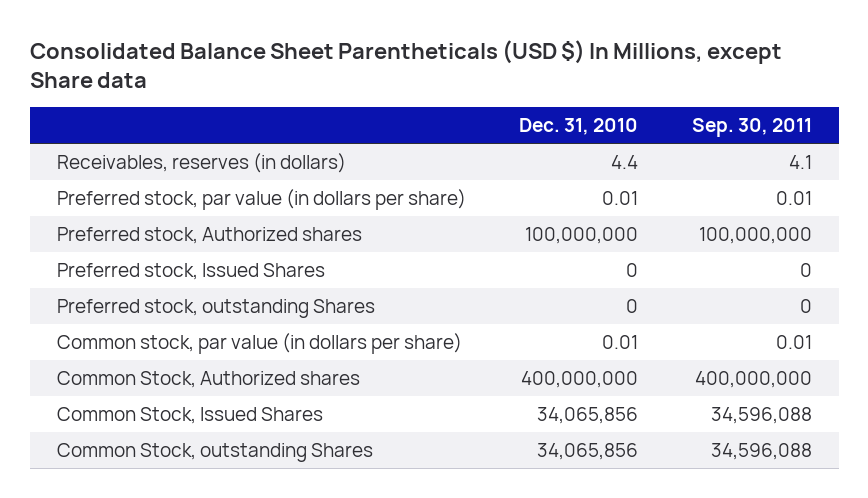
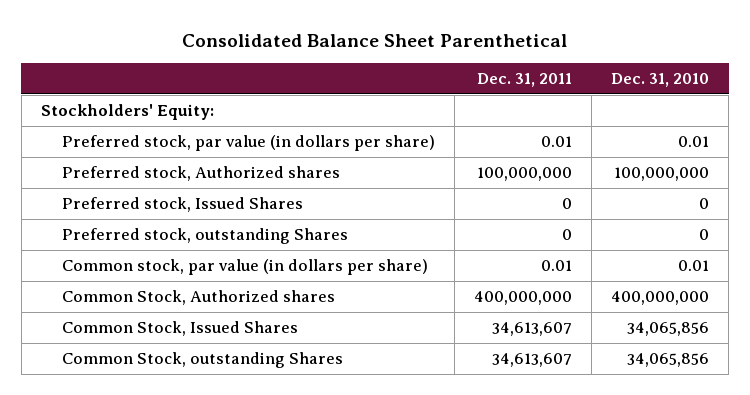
[29,40,782,89] Consolidated Balance Sheet Parentheticals (USD $) In Millions, except Share data -> [181,33,567,47] Consolidated Balance Sheet Parenthetical
[691,118,812,138] Sep. 30, 2011 -> none
none -> [477,72,573,87] Dec. 31, 2011
[56,152,346,173] Receivables, reserves (in dollars) -> none
none -> [40,103,214,120] Stockholders' Equity:

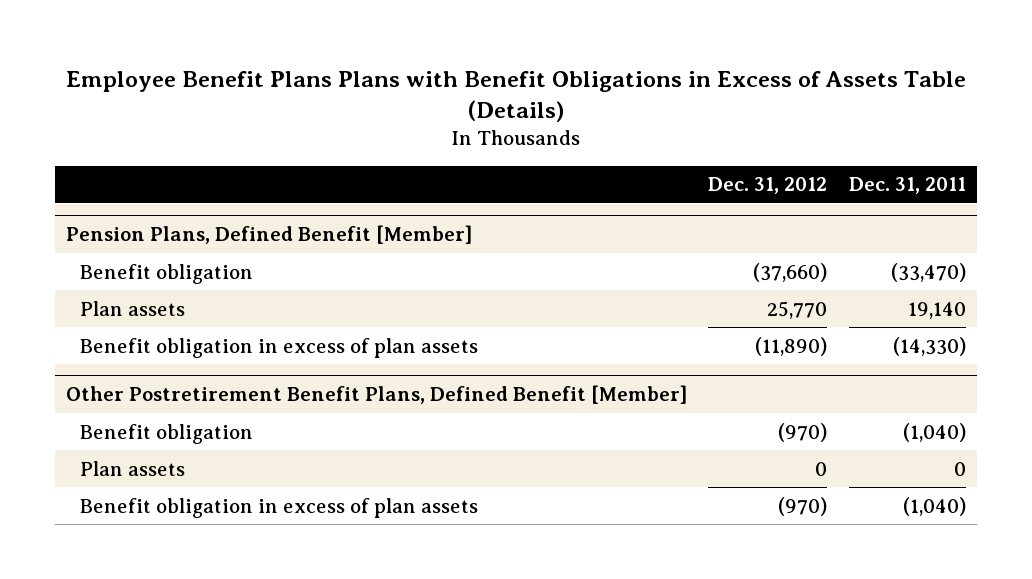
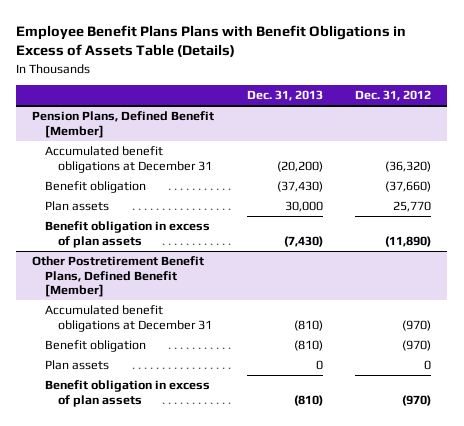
[848,177,966,195] Dec. 31, 2011 -> none
none -> [246,90,323,102] Dec. 31, 2013
none -> [45,146,213,173] Accumulated benefit obligations at December 31
none -> [45,305,213,332] Accumulated benefit obligations at December 31

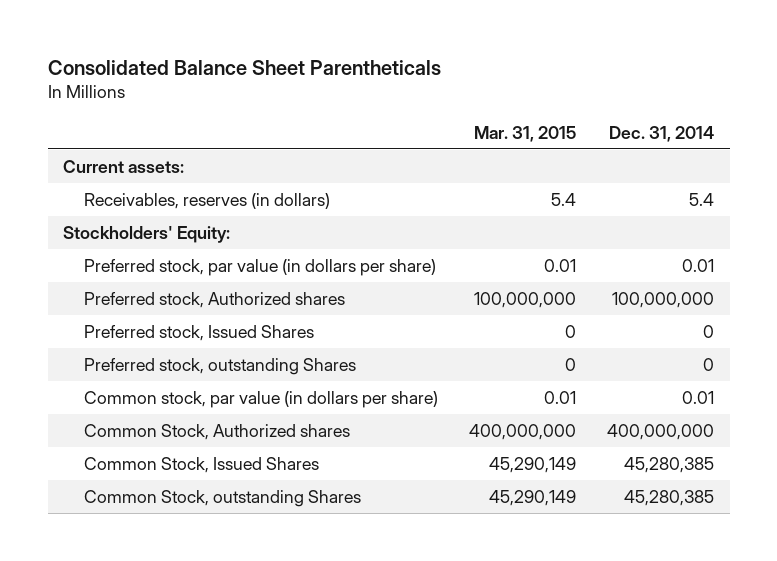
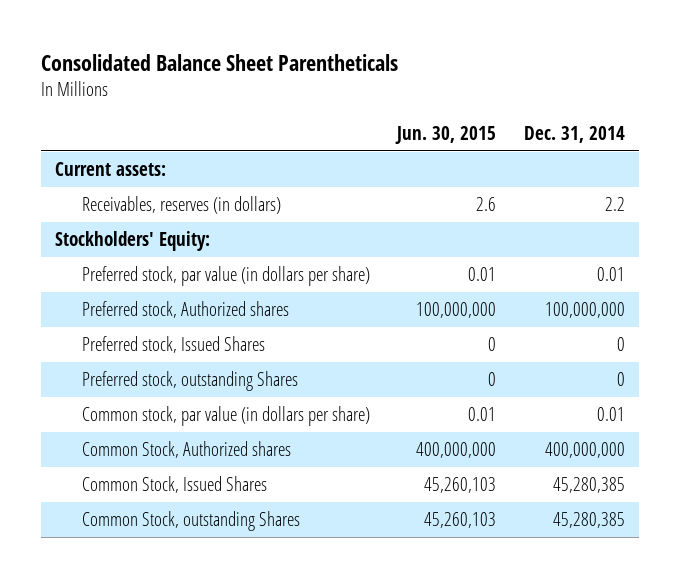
[473,125,576,142] Mar. 31, 2015 -> none
none -> [395,125,497,144] Jun. 30, 2015
[688,193,714,207] 5.4 -> [604,197,625,212] 2.2

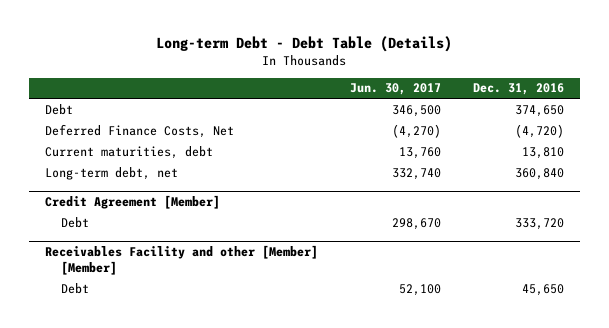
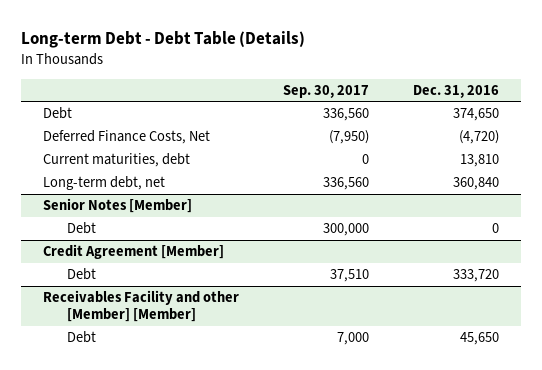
[349,83,441,96] Jun. 30, 2017 -> none
none -> [283,84,370,98] Sep. 30, 2017
none -> [43,198,193,214] Senior Notes [Member]
none -> [66,222,96,235] Debt

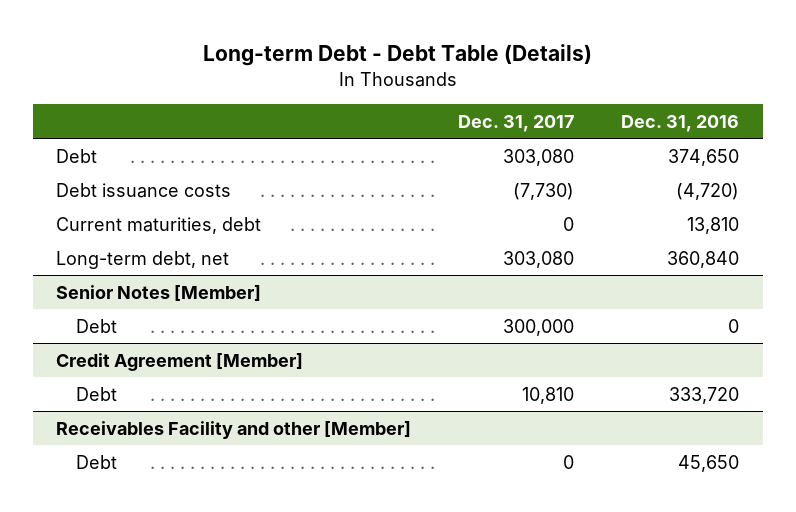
[283,84,370,98] Sep. 30, 2017 -> none
none -> [458,114,575,132] Dec. 31, 2017
[43,130,211,145] Deferred Finance Costs, Net -> [56,182,232,198] Debt issuance costs
[43,290,240,323] Receivables Facility and other [Member] [Member] -> [56,420,412,439] Receivables Facility and other [Member]

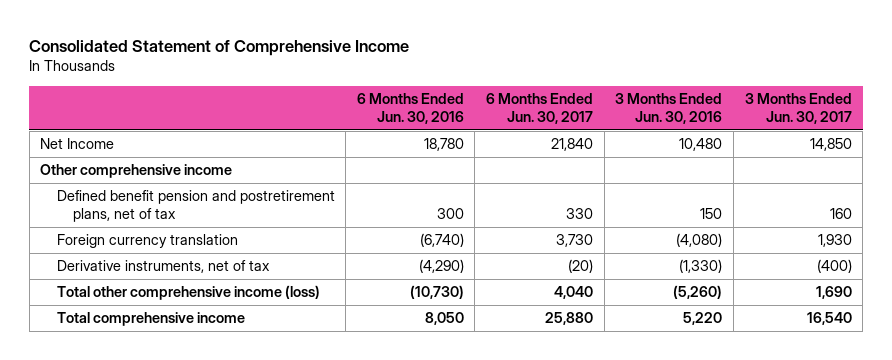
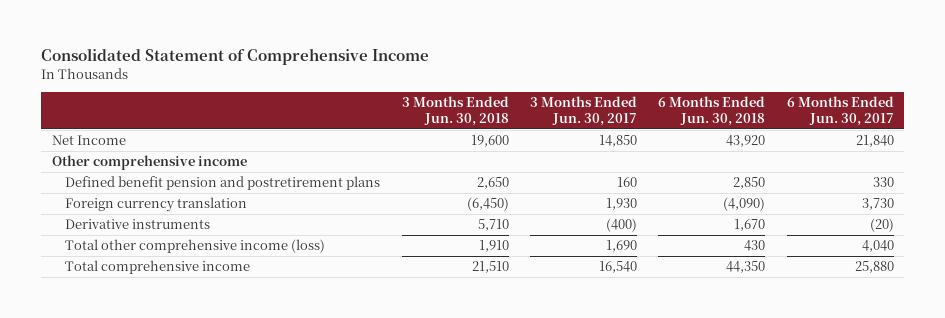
[356,93,464,124] 6 Months Ended Jun. 30, 2016 -> none
[615,93,723,124] 3 Months Ended Jun. 30, 2016 -> none
none -> [401,96,509,126] 3 Months Ended Jun. 30, 2018
none -> [658,96,766,126] 6 Months Ended Jun. 30, 2018
[56,190,335,223] Defined benefit pension and postretirement plans, net of tax -> [65,176,381,191] Defined benefit pension and postretirement plans
[56,260,270,274] Derivative instruments, net of tax -> [65,219,211,230] Derivative instruments

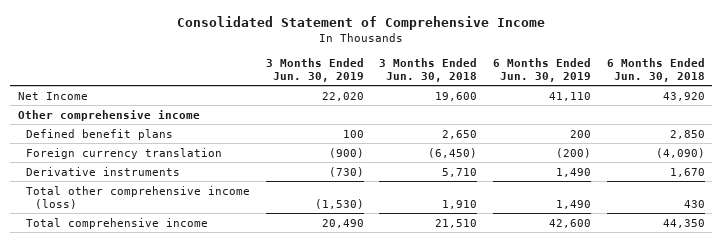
[530,96,638,126] 3 Months Ended Jun. 30, 2017 -> none
[786,96,894,126] 6 Months Ended Jun. 30, 2017 -> none
none -> [265,57,364,82] 3 Months Ended Jun. 30, 2019
none -> [493,57,592,82] 6 Months Ended Jun. 30, 2019
[65,176,381,191] Defined benefit pension and postretirement plans -> [26,128,174,140] Defined benefit plans

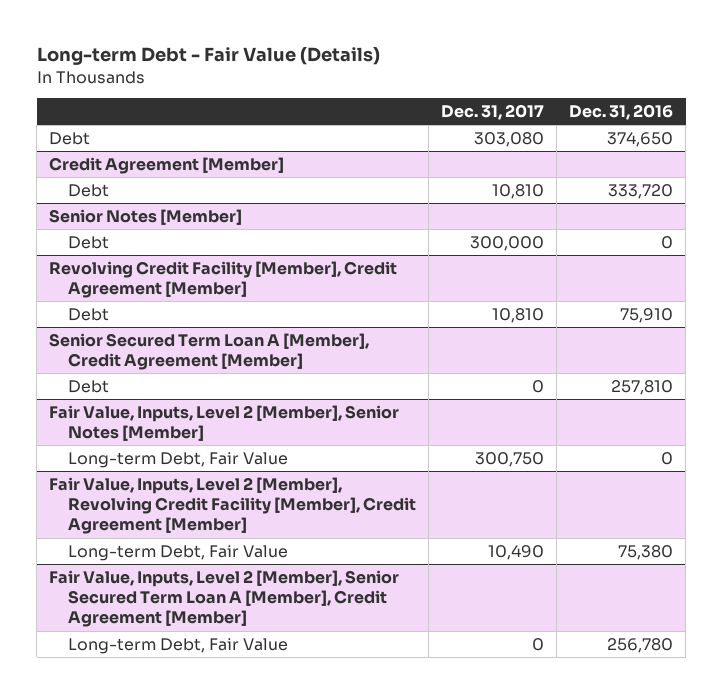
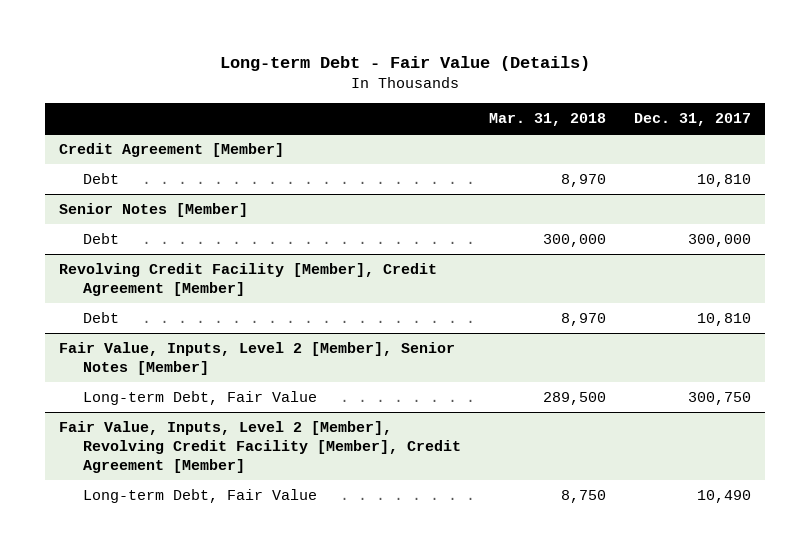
[569,104,674,121] Dec. 31, 2016 -> none
none -> [488,113,606,127] Mar. 31, 2018
[49,131,91,145] Debt -> none
[49,332,370,371] Senior Secured Term Loan A [Member], Credit Agreement [Member] -> none
[67,379,109,393] Debt -> none
[49,569,400,628] Fair Value, Inputs, Level 2 [Member], Senior Secured Term Loan A [Member], Credit Agreement [Member] -> none
[67,637,288,654] Long-term Debt, Fair Value -> none

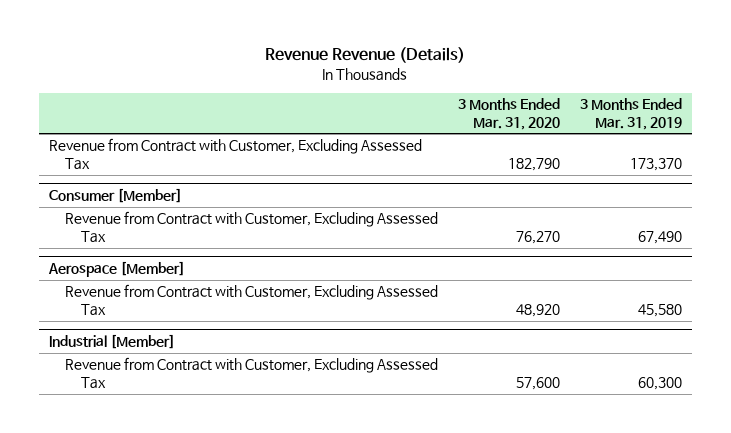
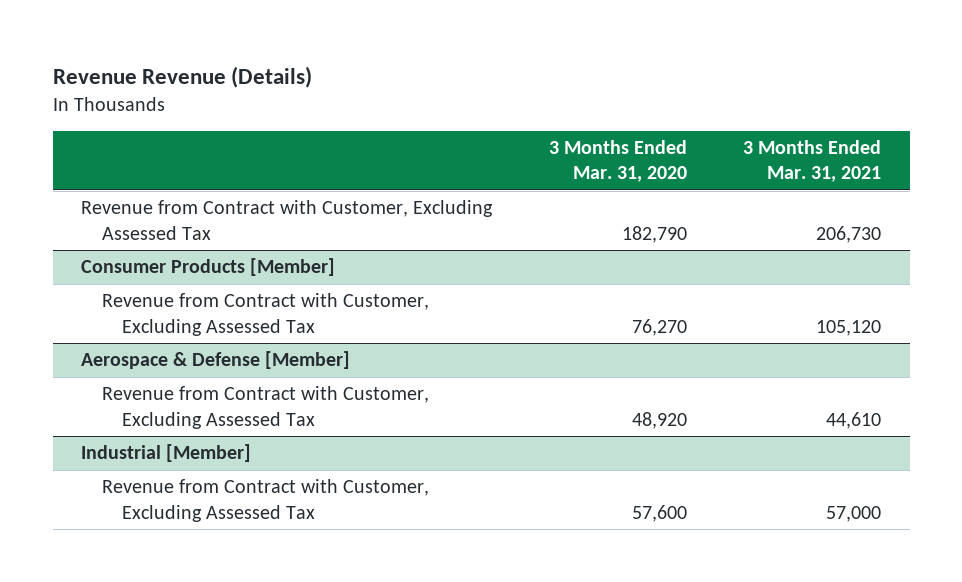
[580,98,683,131] 3 Months Ended Mar. 31, 2019 -> none
none -> [743,140,882,183] 3 Months Ended Mar. 31, 2021
[48,188,182,204] Consumer [Member] -> [81,258,336,277] Consumer Products [Member]
[47,261,185,278] Aerospace [Member] -> [81,351,351,370] Aerospace & Defense [Member]

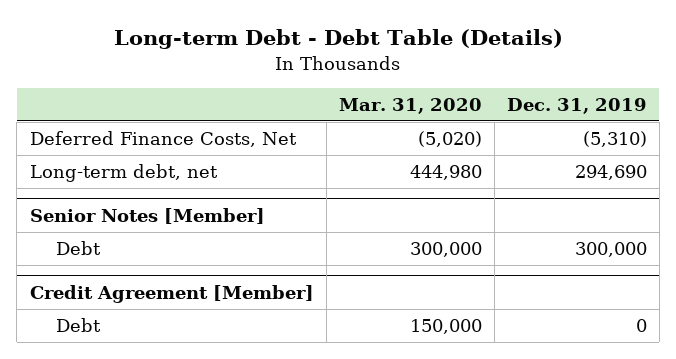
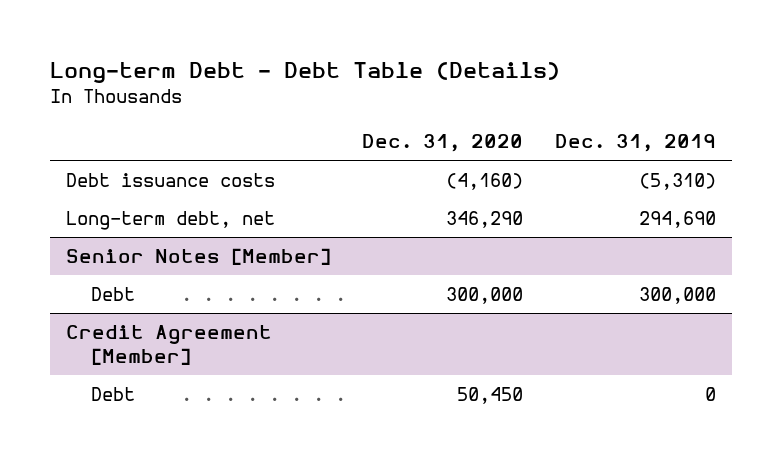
[338,97,482,114] Mar. 31, 2020 -> none
none -> [362,133,524,152] Dec. 31, 2020
[29,131,297,148] Deferred Finance Costs, Net -> [65,173,275,188] Debt issuance costs

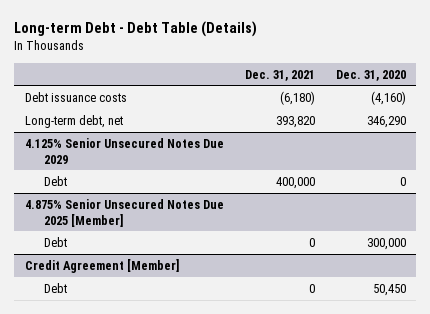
[554,133,716,152] Dec. 31, 2019 -> none
none -> [244,69,315,81] Dec. 31, 2021
[65,248,331,266] Senior Notes [Member] -> none
none -> [24,137,224,164] 4.125% Senior Unsecured Notes Due 2029
none -> [43,175,67,186] Debt
none -> [24,198,224,227] 4.875% Senior Unsecured Notes Due 2025 [Member]

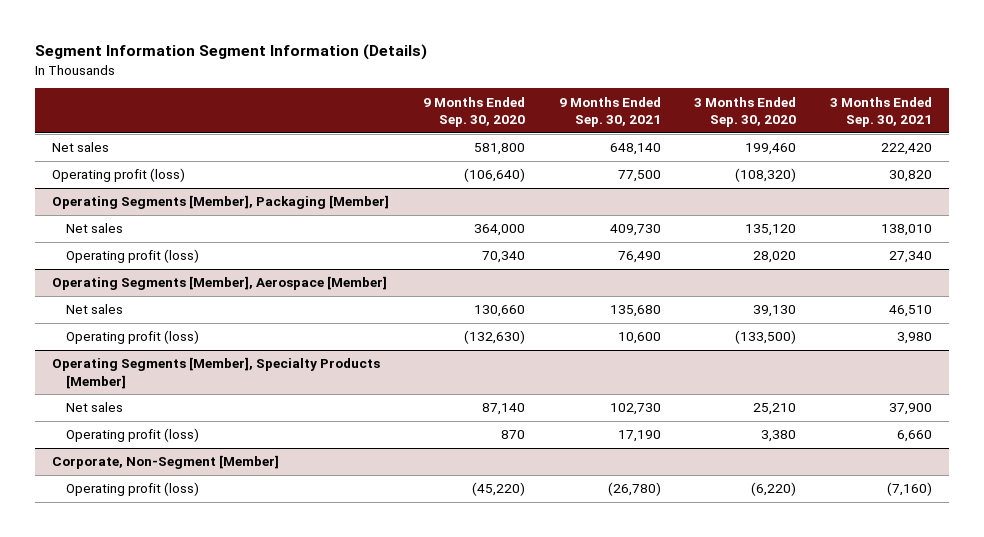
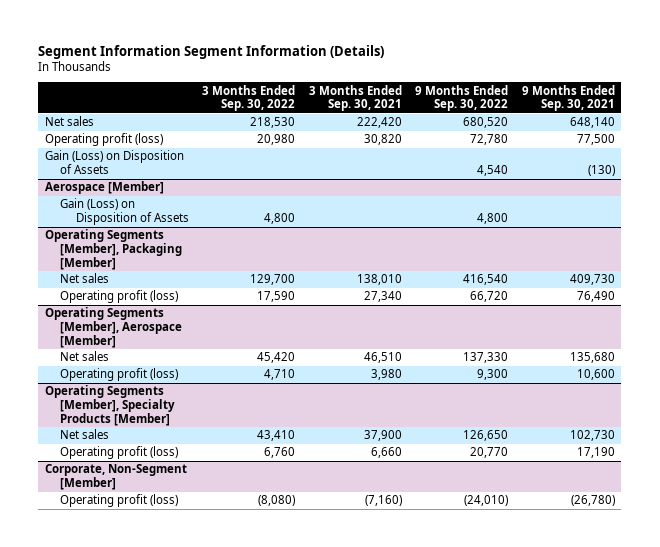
[422,96,525,128] 9 Months Ended Sep. 30, 2020 -> none
[694,96,797,128] 3 Months Ended Sep. 30, 2020 -> none
none -> [202,84,296,112] 3 Months Ended Sep. 30, 2022
none -> [415,84,509,112] 9 Months Ended Sep. 30, 2022
none -> [44,150,184,175] Gain (Loss) on Disposition of Assets
none -> [44,181,164,195] Aerospace [Member]
none -> [60,198,189,226] Gain (Loss) on Disposition of Assets

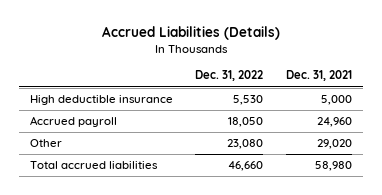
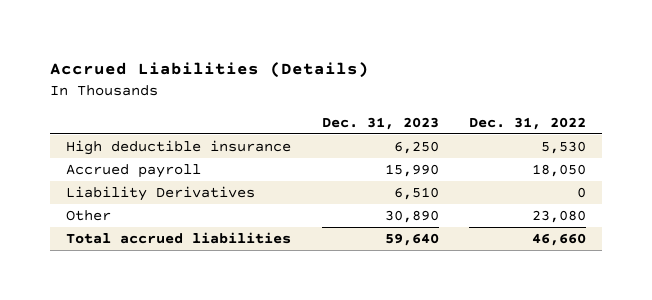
[285,70,352,82] Dec. 31, 2021 -> none
none -> [321,116,439,130] Dec. 31, 2023
none -> [65,186,255,202] Liability Derivatives

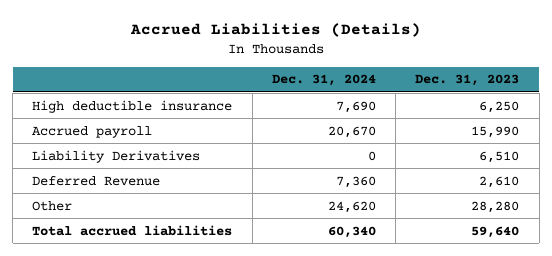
[469,116,587,130] Dec. 31, 2022 -> none
none -> [271,74,376,87] Dec. 31, 2024
none -> [32,175,161,186] Deferred Revenue
[384,210,439,224] 30,890 -> [471,200,520,213] 28,280

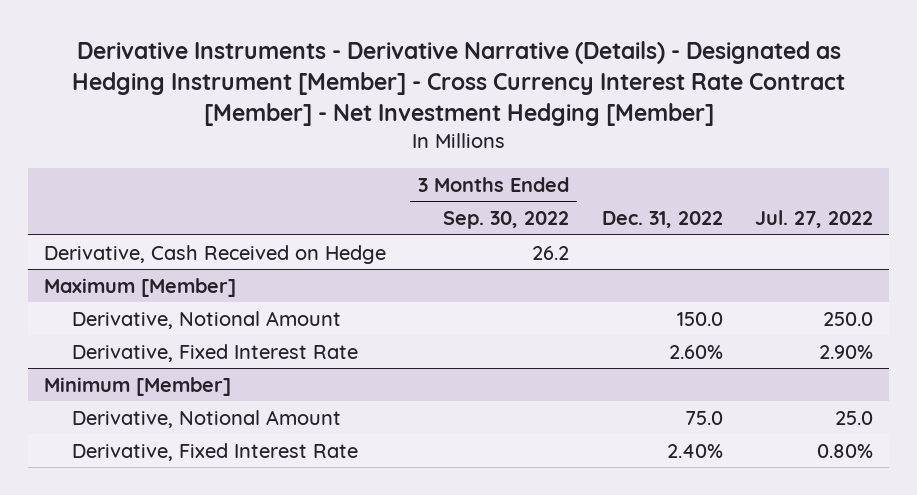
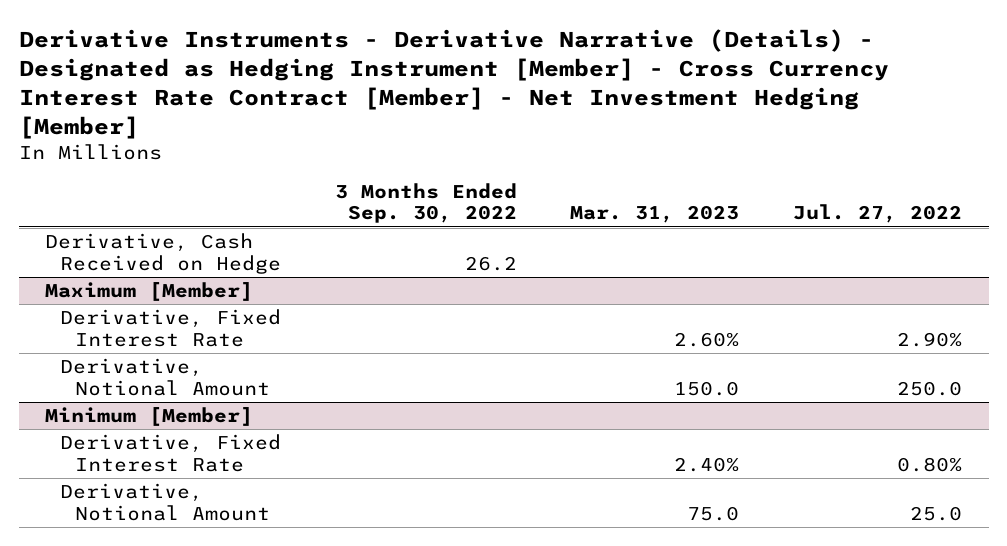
[601,211,723,229] Dec. 31, 2022 -> none
none -> [570,205,740,224] Mar. 31, 2023
[71,310,341,329] Derivative, Notional Amount -> [60,358,271,396] Derivative, Notional Amount
[71,409,341,428] Derivative, Notional Amount -> [60,483,271,521] Derivative, Notional Amount

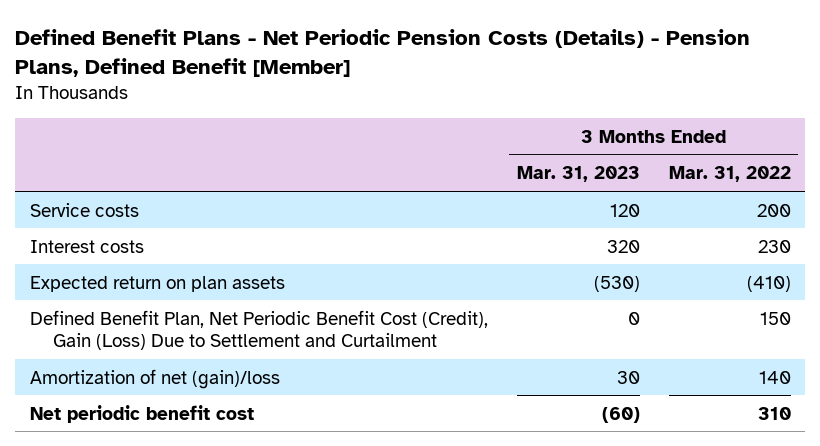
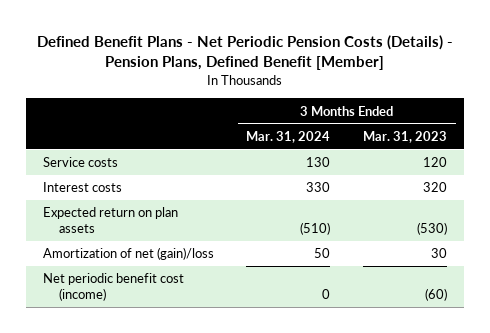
[668,166,791,183] Mar. 31, 2022 -> none
none -> [246,130,331,143] Mar. 31, 2024
[29,309,488,351] Defined Benefit Plan, Net Periodic Benefit Cost (Credit), Gain (Loss) Due to Settlement and Curtailment -> none
[29,404,254,423] Net periodic benefit cost -> [42,273,184,301] Net periodic benefit cost (income)

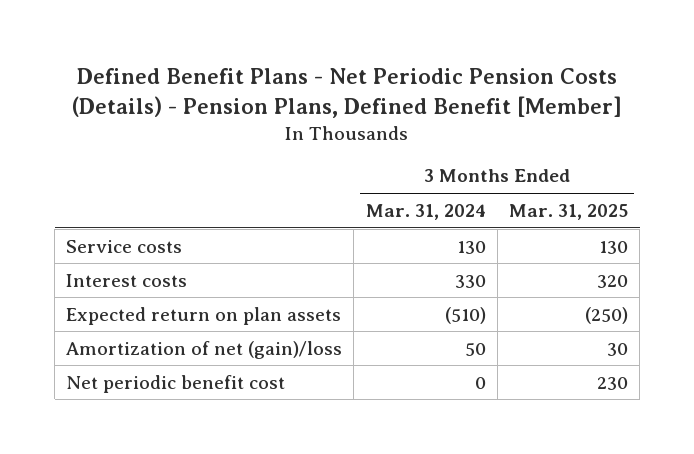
[363,130,448,143] Mar. 31, 2023 -> none
none -> [508,203,628,220] Mar. 31, 2025
[42,273,184,301] Net periodic benefit cost (income) -> [66,374,286,393] Net periodic benefit cost

